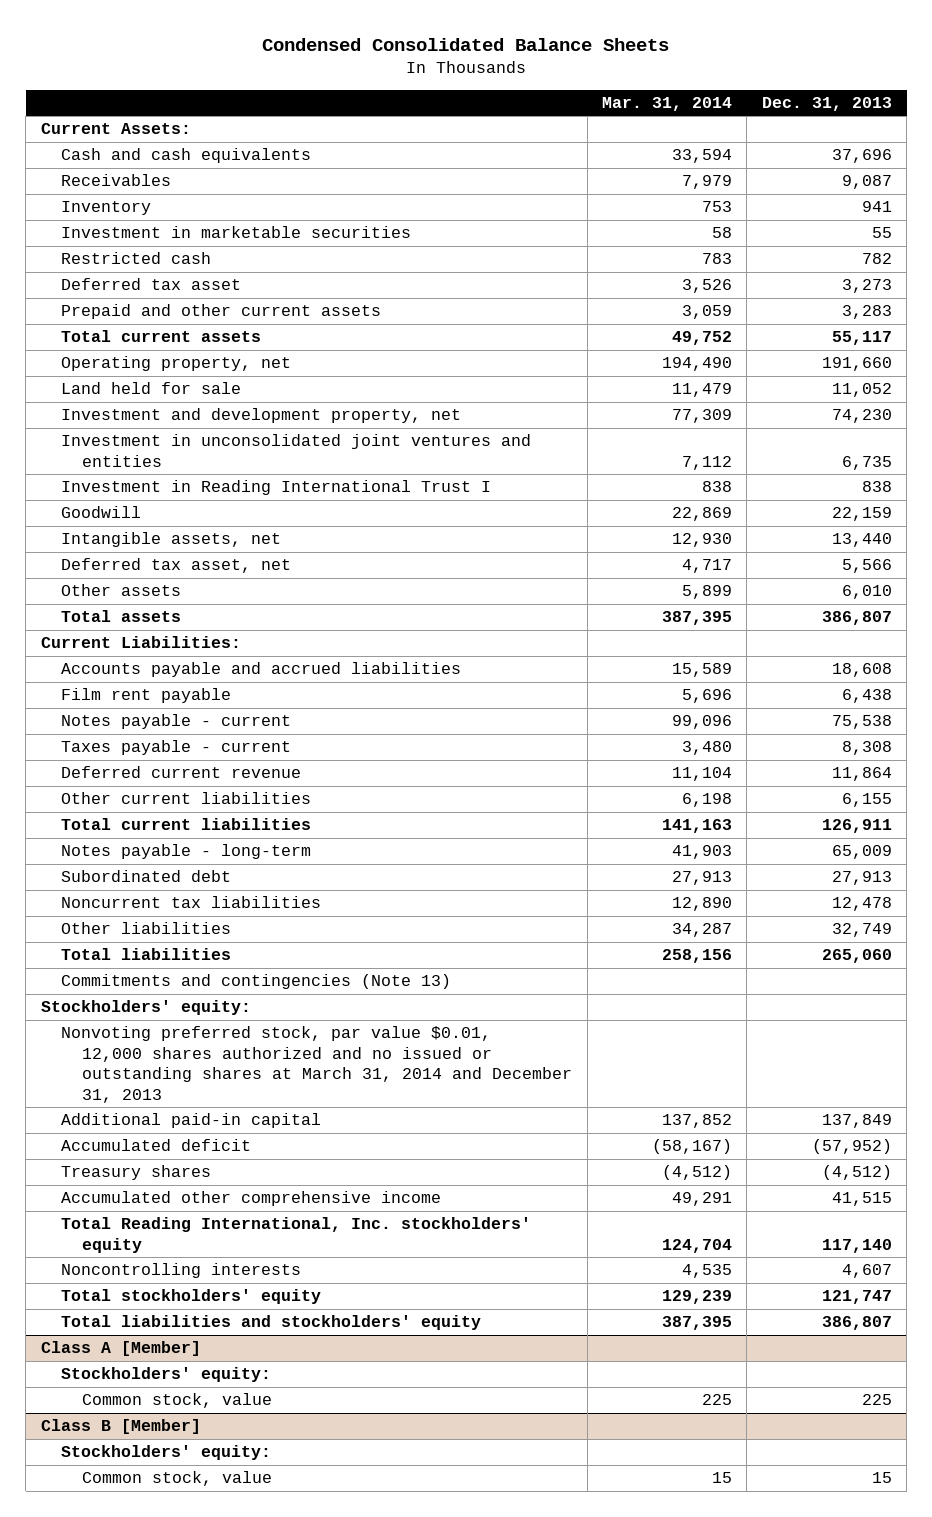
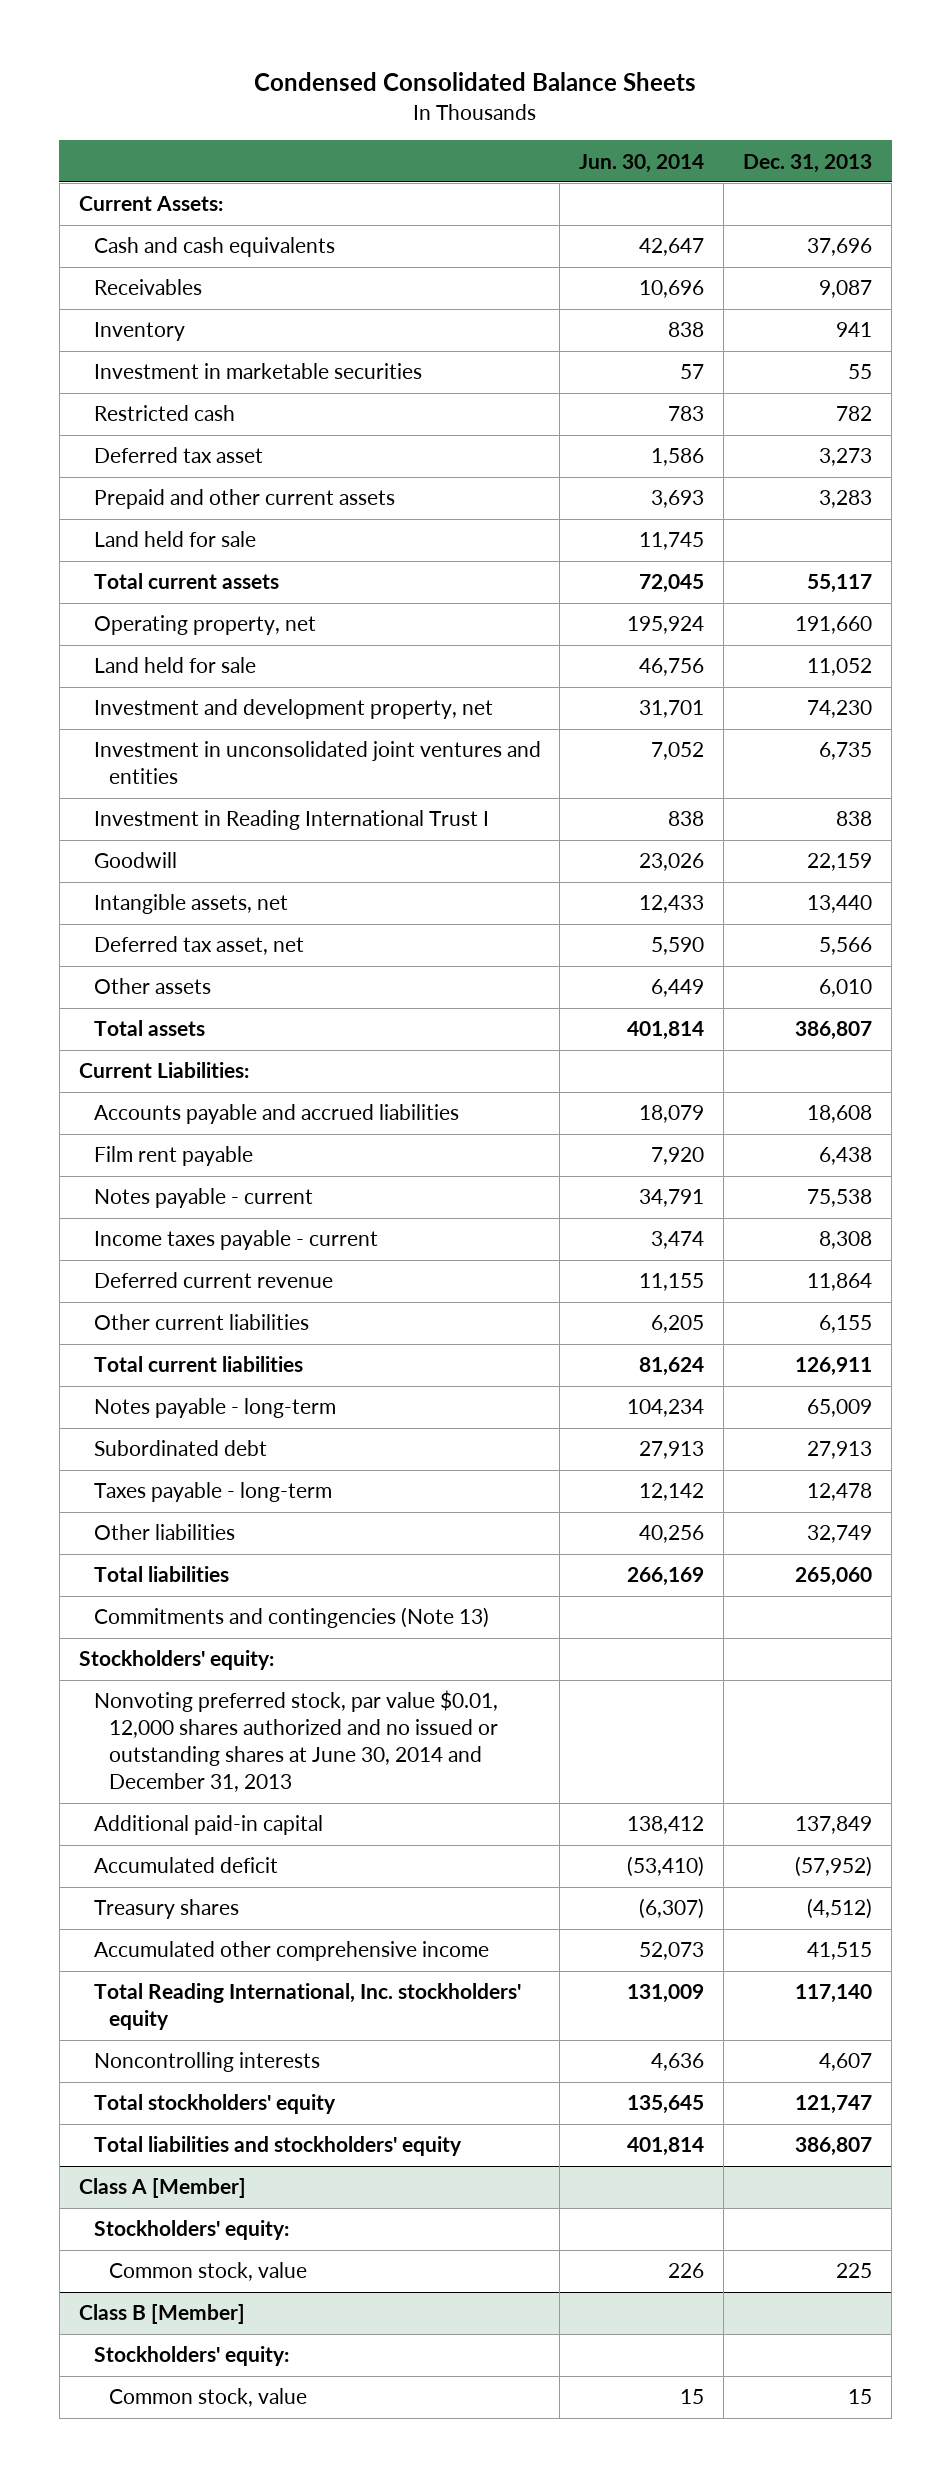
[601,96,732,111] Mar. 31, 2014 -> none
none -> [579,153,705,173] Jun. 30, 2014
none -> [93,531,256,548] Land held for sale
[61,740,292,756] Taxes payable - current -> [93,1230,378,1251] Income taxes payable - current
[61,896,322,909] Noncurrent tax liabilities -> [93,1482,332,1503] Taxes payable - long-term
[61,1026,573,1103] Nonvoting preferred stock, par value $0.01, 12,000 shares authorized and no issued or outstanding shares at March 31, 2014 and December 31, 2013 -> [93,1690,498,1793] Nonvoting preferred stock, par value $0.01, 12,000 shares authorized and no issued or outstanding shares at June 30, 2014 and December 31, 2013

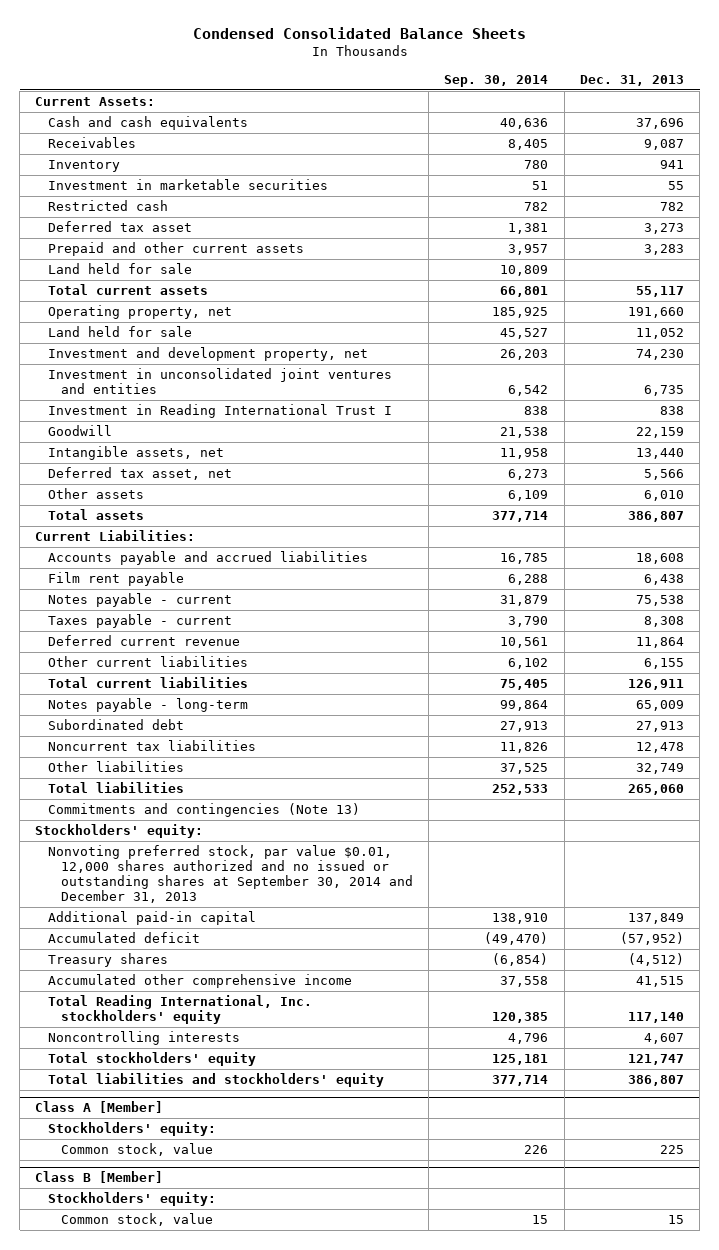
[579,153,705,173] Jun. 30, 2014 -> none
none -> [444,75,549,88] Sep. 30, 2014
[93,1230,378,1251] Income taxes payable - current -> [48,613,233,628] Taxes payable - current
[93,1482,332,1503] Taxes payable - long-term -> [48,739,257,751] Noncurrent tax liabilities
[93,1690,498,1793] Nonvoting preferred stock, par value $0.01, 12,000 shares authorized and no issued or outstanding shares at June 30, 2014 and December 31, 2013 -> [48,844,414,904] Nonvoting preferred stock, par value $0.01, 12,000 shares authorized and no issued or outstanding shares at September 30, 2014 and December 31, 2013

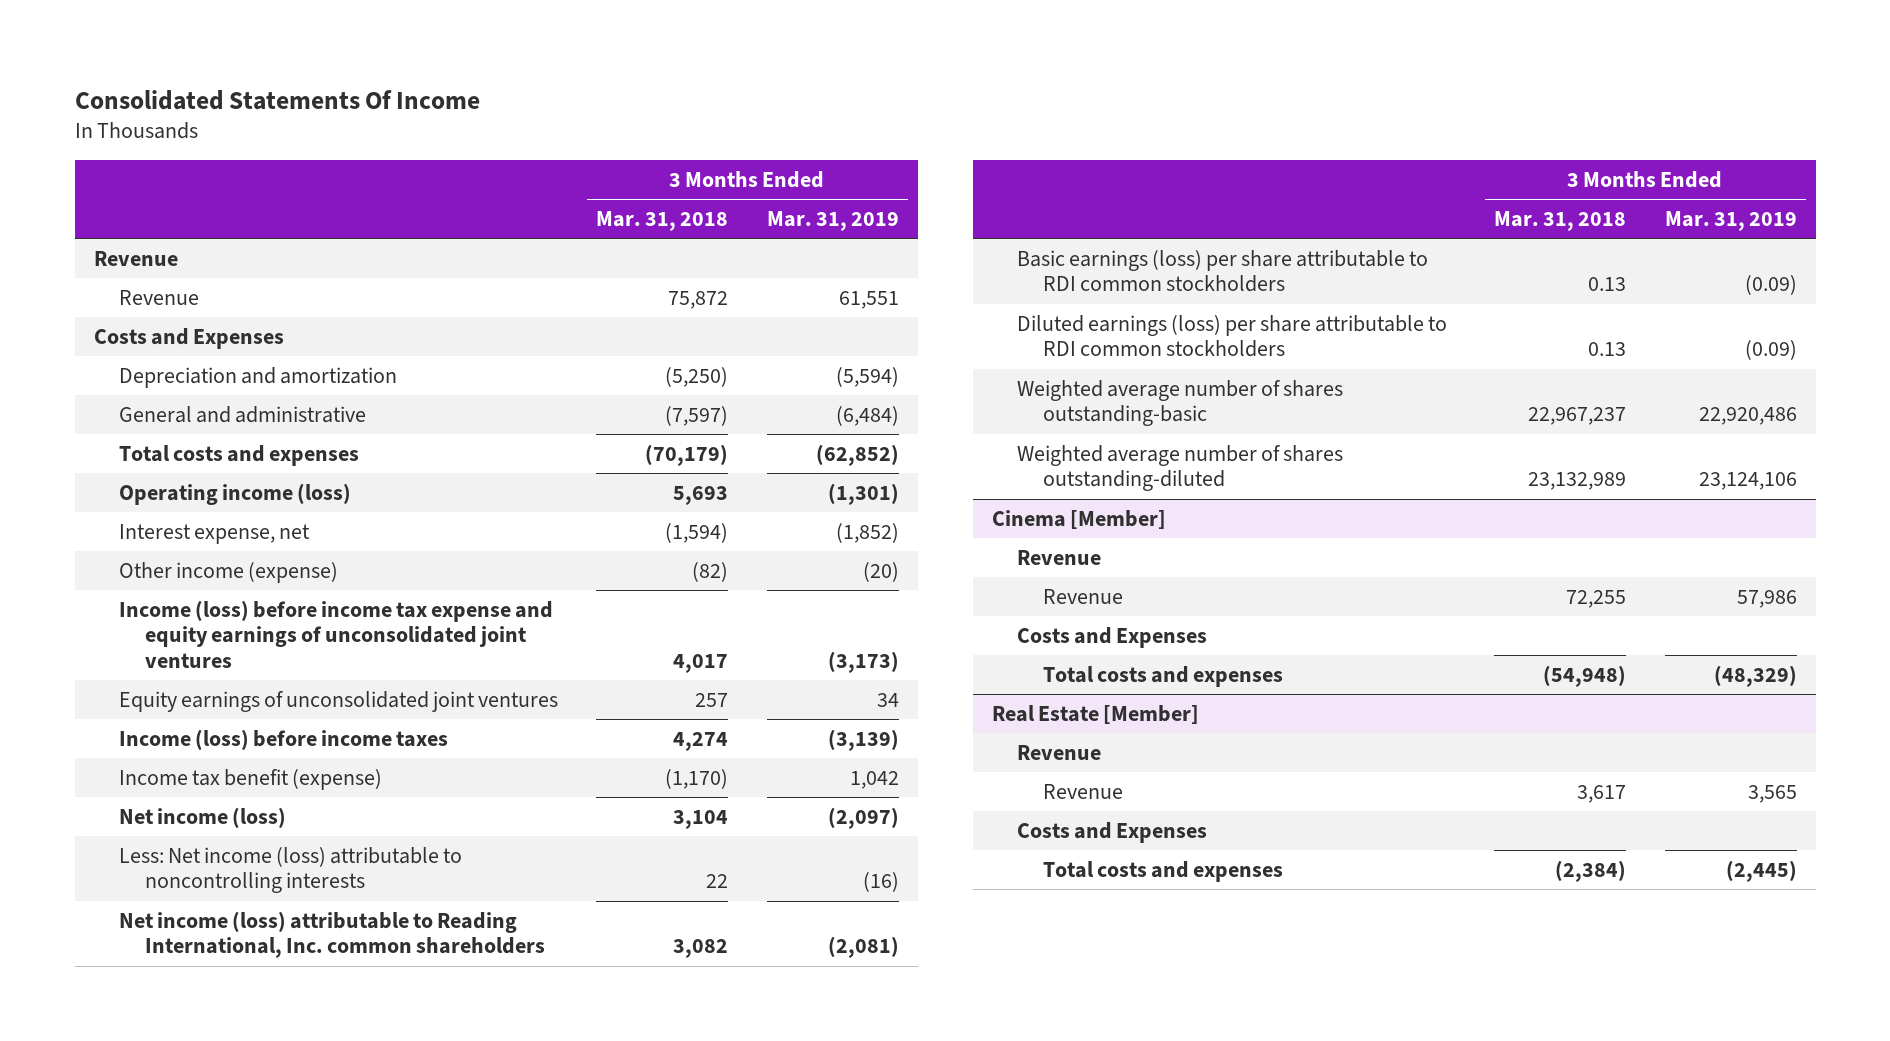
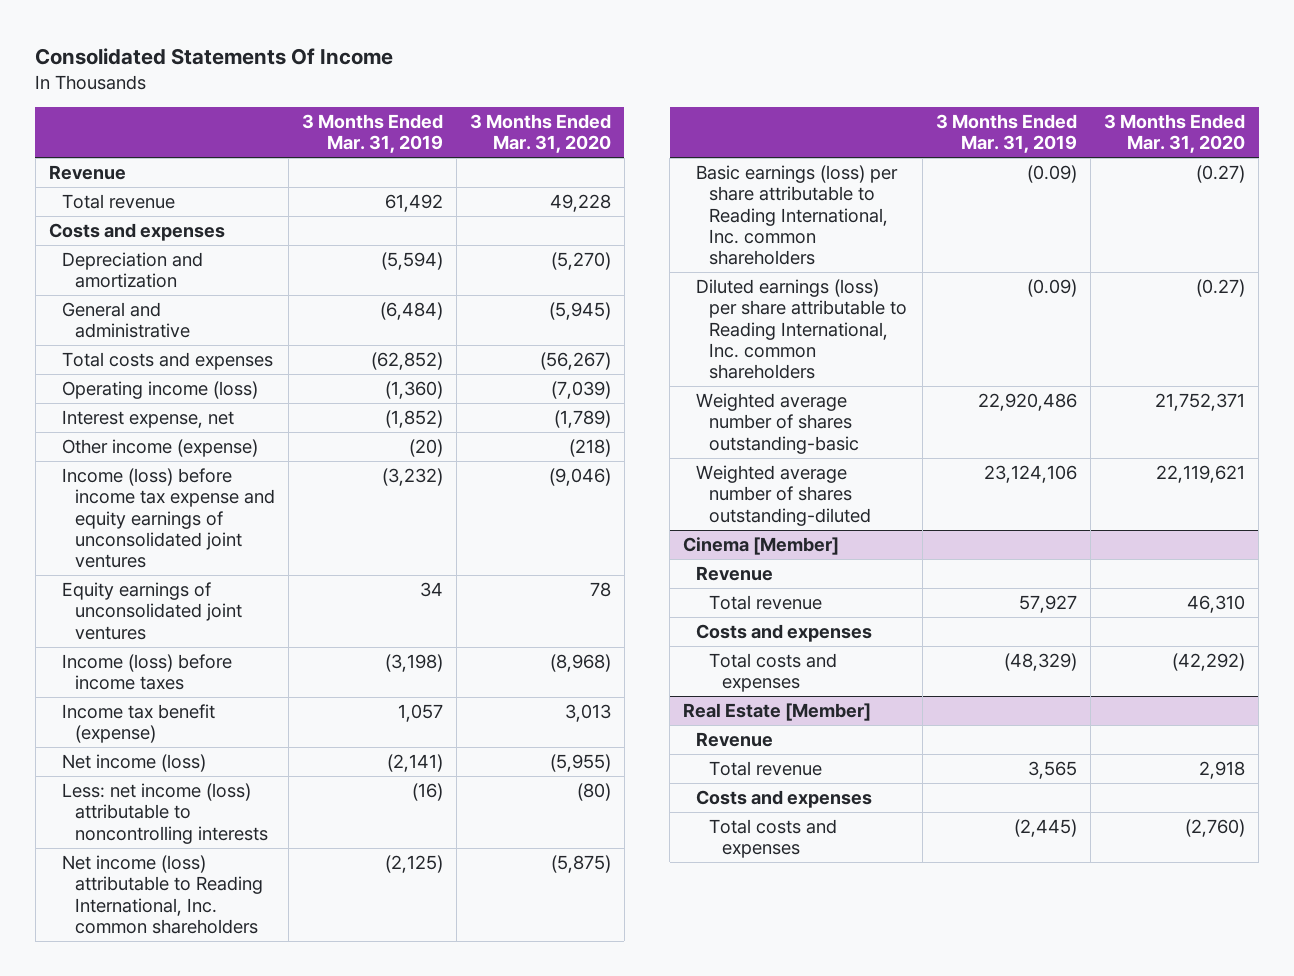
[596,211,729,232] Mar. 31, 2018 -> none
none -> [469,114,611,154] 3 Months Ended Mar. 31, 2020
[119,289,200,305] Revenue -> [61,194,175,210] Total revenue
[838,290,899,309] 61,551 -> [384,194,443,213] 61,492
[93,327,284,349] Costs and Expenses -> [48,223,225,242] Costs and expenses
[827,482,899,505] (1,301) -> [384,381,443,400] (1,360)
[827,651,899,674] (3,173) -> [381,468,443,487] (3,232)
[827,728,899,751] (3,139) -> [384,654,443,673] (3,198)
[849,770,899,789] 1,042 -> [397,704,443,723] 1,057
[827,806,899,829] (2,097) -> [386,754,443,773] (2,141)
[119,846,463,894] Less: Net income (loss) attributable to noncontrolling interests -> [61,783,268,844] Less: net income (loss) attributable to noncontrolling interests
[827,936,899,959] (2,081) -> [384,855,443,874] (2,125)
[1017,249,1429,293] Basic earnings (loss) per share attributable to RDI common stockholders -> [696,165,899,265] Basic earnings (loss) per share attributable to Reading International, Inc. common shareholders
[1017,314,1448,358] Diluted earnings (loss) per share attributable to RDI common stockholders -> [696,279,908,379] Diluted earnings (loss) per share attributable to Reading International, Inc. common shareholders
[1042,588,1123,604] Revenue -> [709,595,823,611] Total revenue
[1736,589,1797,608] 57,986 -> [1019,595,1078,614] 57,927
[1017,626,1208,648] Costs and Expenses -> [696,624,873,643] Costs and expenses
[1042,783,1123,799] Revenue -> [709,761,823,777] Total revenue
[1017,821,1208,843] Costs and Expenses -> [696,790,873,809] Costs and expenses

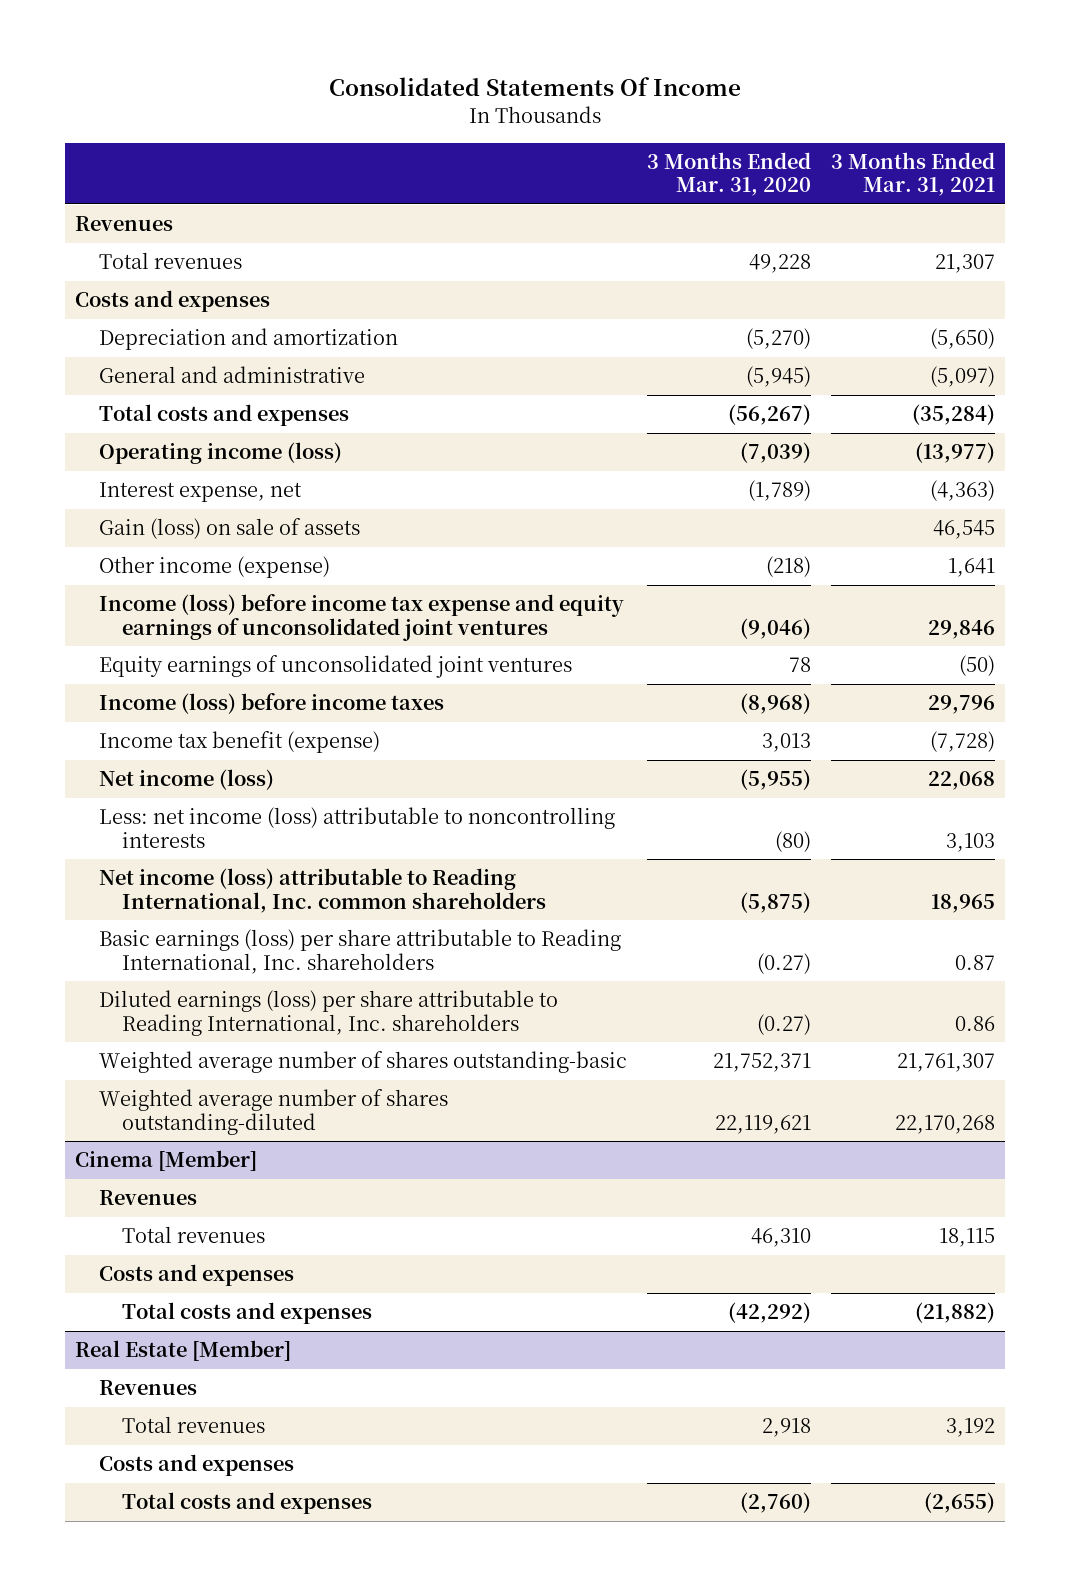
[301,114,443,154] 3 Months Ended Mar. 31, 2019 -> none
none -> [830,151,995,197] 3 Months Ended Mar. 31, 2021
[48,165,126,181] Revenue -> [75,216,174,232] Revenues
[61,194,175,210] Total revenue -> [98,252,242,270] Total revenues
none -> [98,518,360,540] Gain (loss) on sale of assets
[696,165,899,265] Basic earnings (loss) per share attributable to Reading International, Inc. common shareholders -> [98,929,621,974] Basic earnings (loss) per share attributable to Reading International, Inc. shareholders
[696,279,908,379] Diluted earnings (loss) per share attributable to Reading International, Inc. common shareholders -> [98,990,558,1036] Diluted earnings (loss) per share attributable to Reading International, Inc. shareholders
[696,566,774,582] Revenue -> [98,1190,197,1206] Revenues
[709,595,823,611] Total revenue -> [122,1226,266,1244] Total revenues
[696,732,774,748] Revenue -> [98,1380,197,1396] Revenues
[709,761,823,777] Total revenue -> [122,1416,266,1434] Total revenues

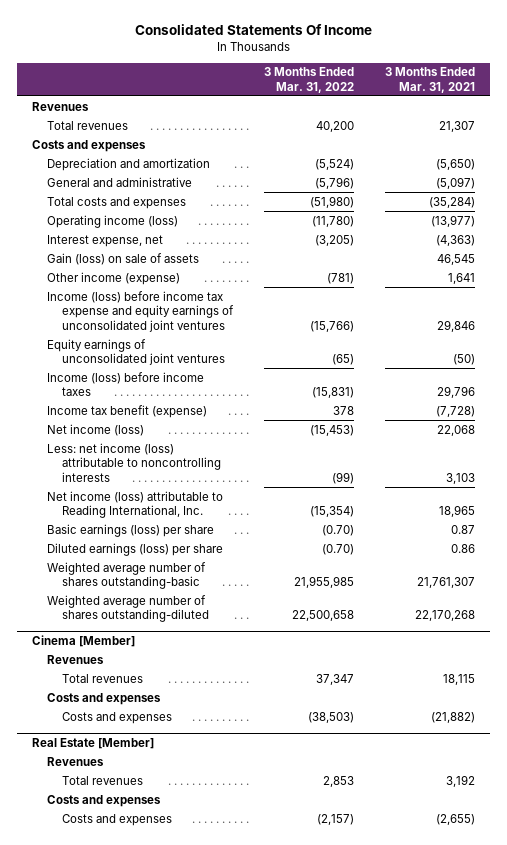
[646,151,811,197] 3 Months Ended Mar. 31, 2020 -> none
none -> [264,67,355,93] 3 Months Ended Mar. 31, 2022
[98,868,547,913] Net income (loss) attributable to Reading International, Inc. common shareholders -> [47,490,224,519] Net income (loss) attributable to Reading International, Inc.
[98,929,621,974] Basic earnings (loss) per share attributable to Reading International, Inc. shareholders -> [47,523,215,537] Basic earnings (loss) per share
[98,990,558,1036] Diluted earnings (loss) per share attributable to Reading International, Inc. shareholders -> [47,542,224,556] Diluted earnings (loss) per share
[122,1302,373,1325] Total costs and expenses -> [62,711,173,724] Costs and expenses
[122,1492,373,1515] Total costs and expenses -> [62,813,173,826] Costs and expenses

